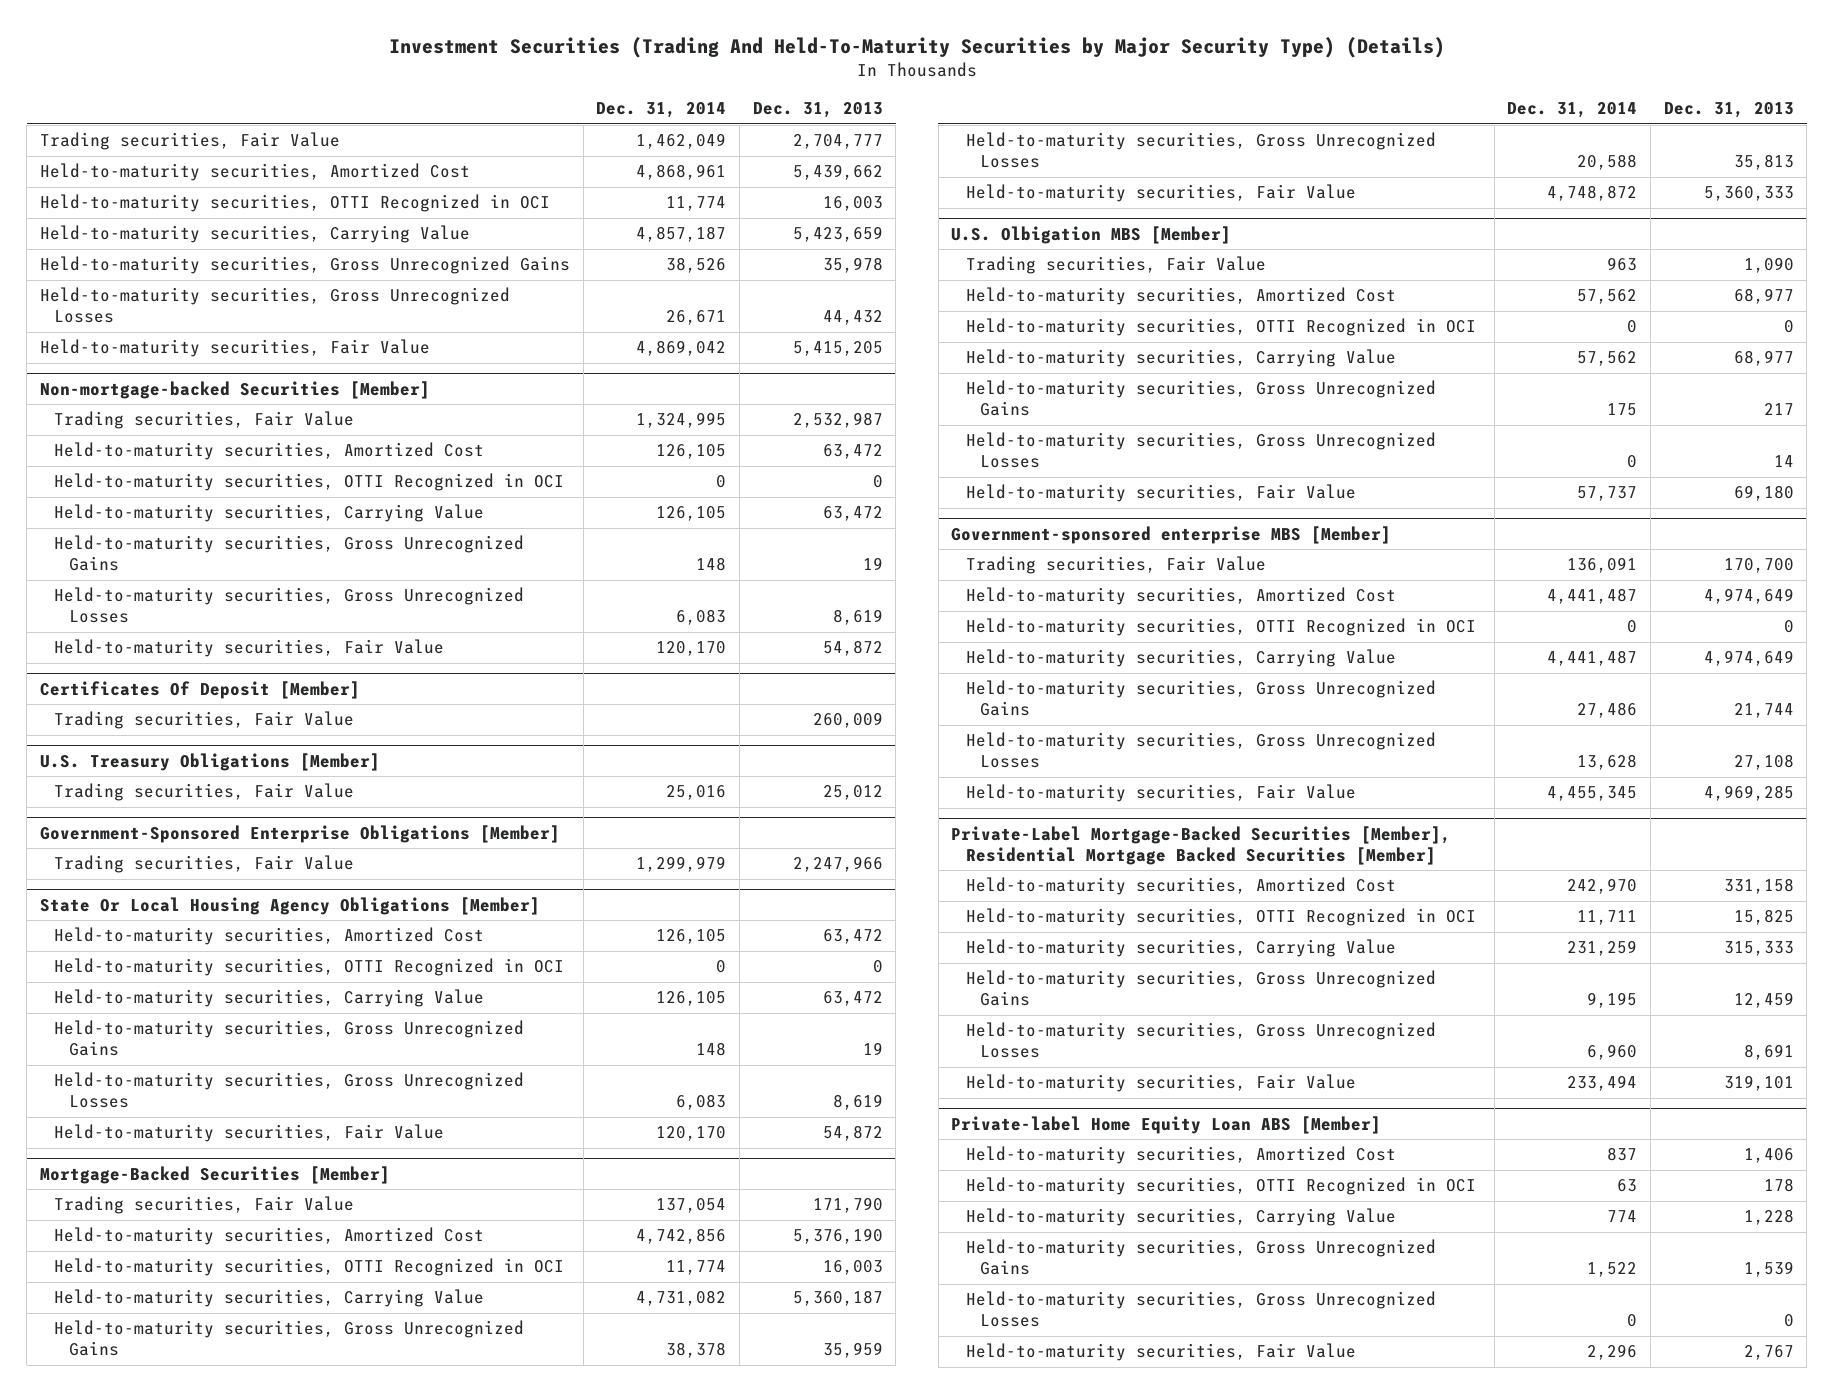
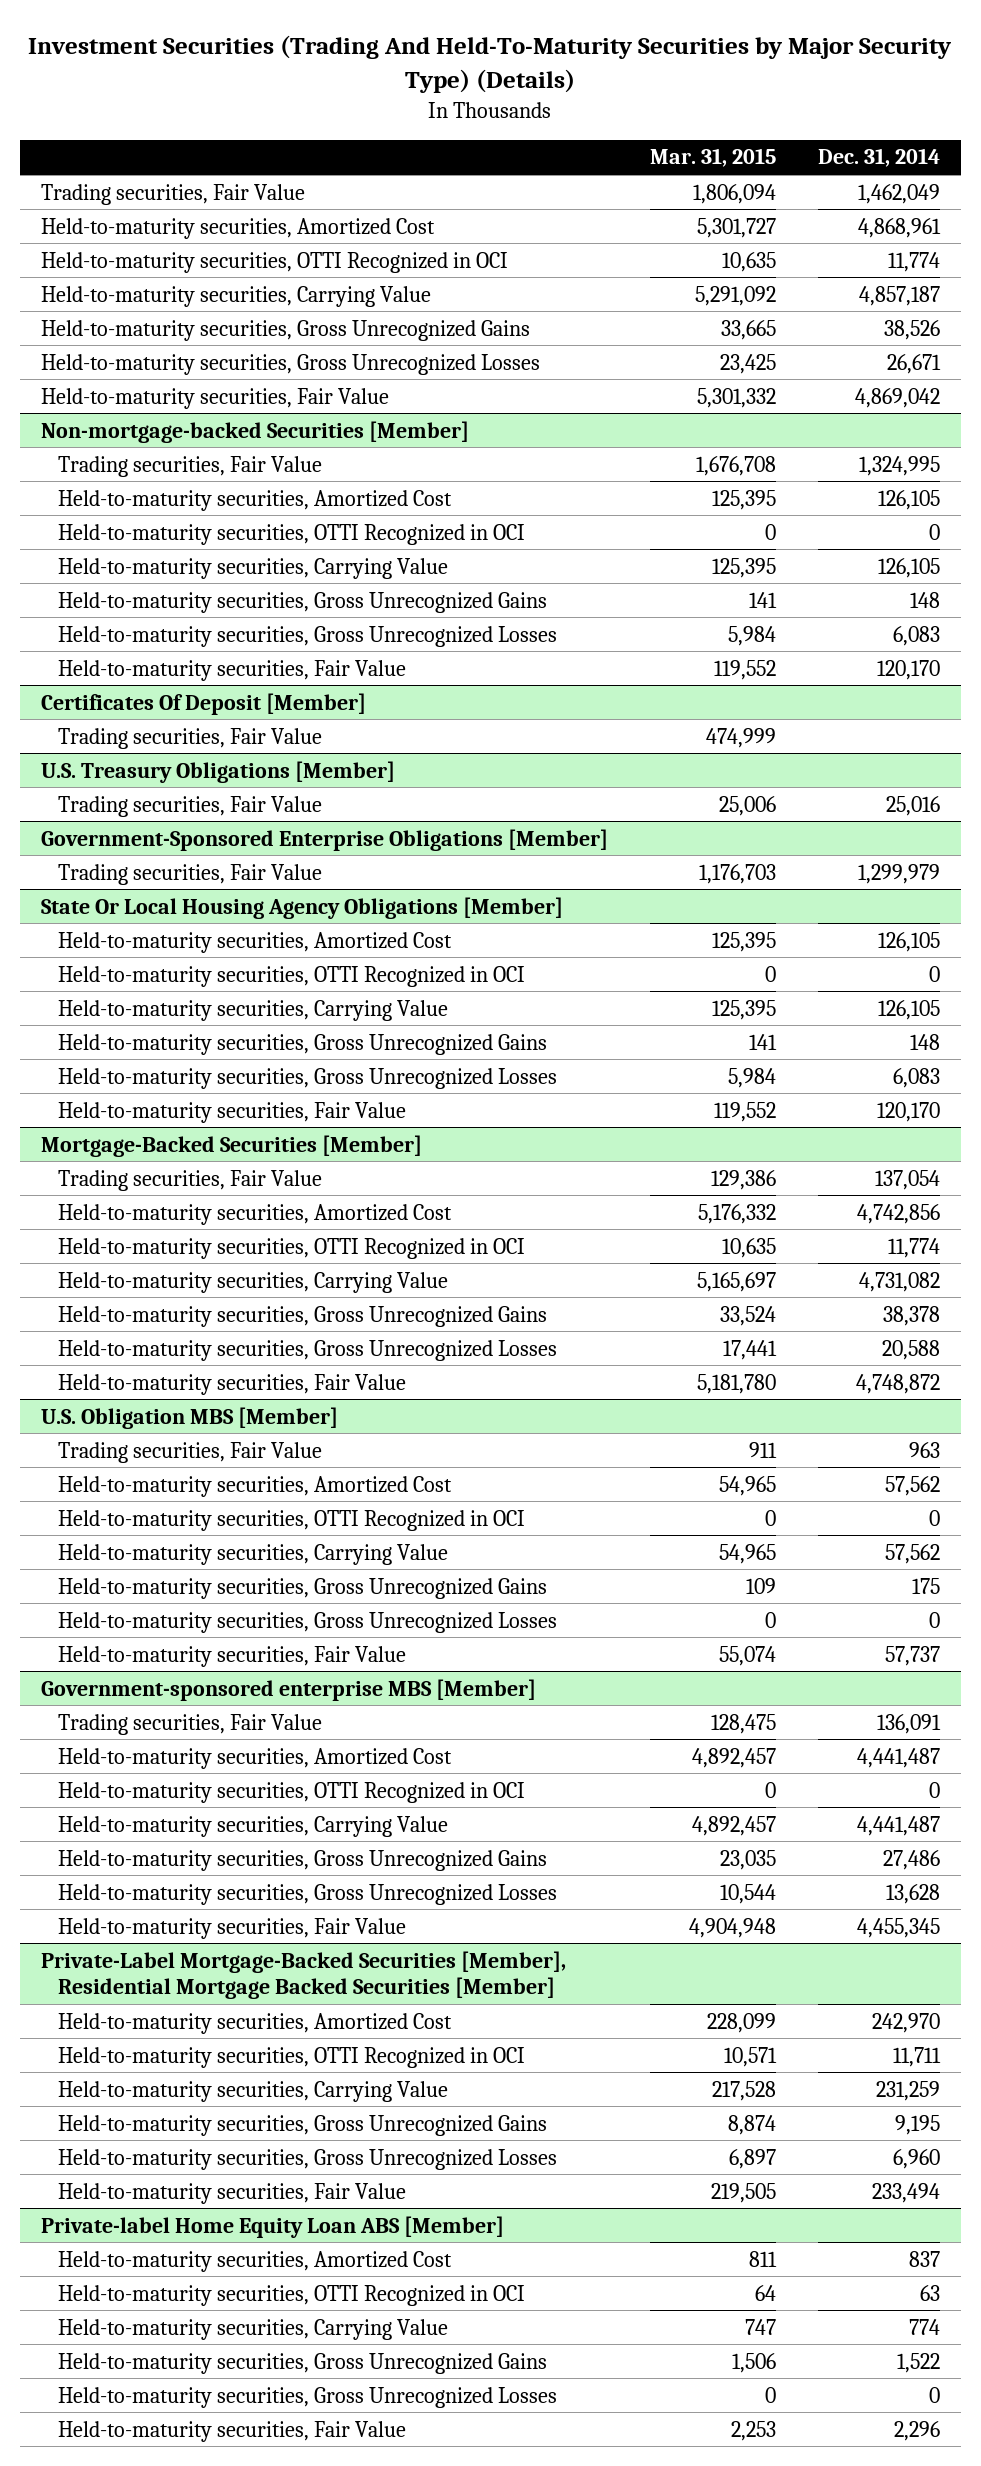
[752,102,883,119] Dec. 31, 2013 -> none
none -> [649,148,776,168] Mar. 31, 2015
[951,225,1232,244] U.S. Olbigation MBS [Member] -> [41,1406,339,1429] U.S. Obligation MBS [Member]

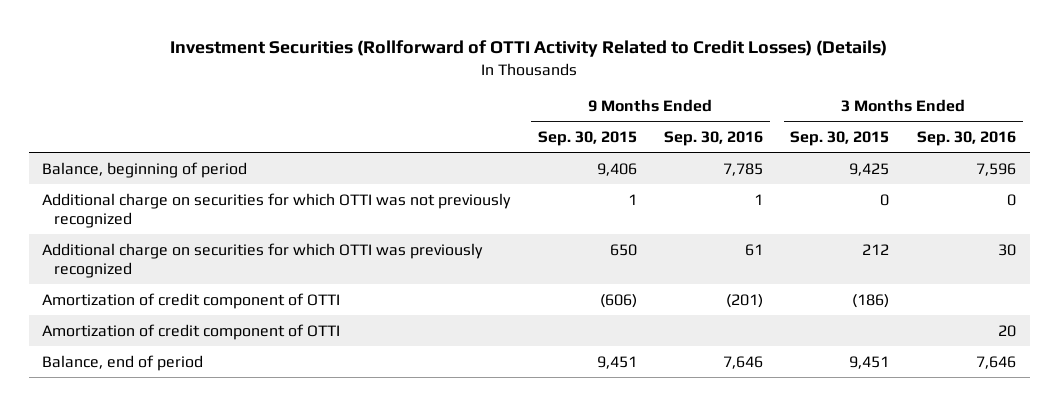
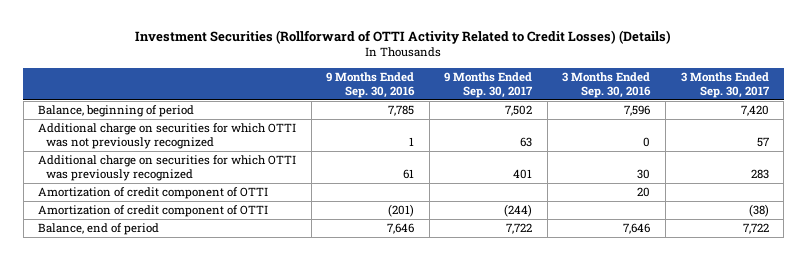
[537,130,637,146] Sep. 30, 2015 -> none
[790,130,890,146] Sep. 30, 2015 -> none
none -> [444,72,534,98] 9 Months Ended Sep. 30, 2017
none -> [680,72,770,98] 3 Months Ended Sep. 30, 2017
[42,292,341,309] Amortization of credit component of OTTI -> [38,205,269,218] Amortization of credit component of OTTI

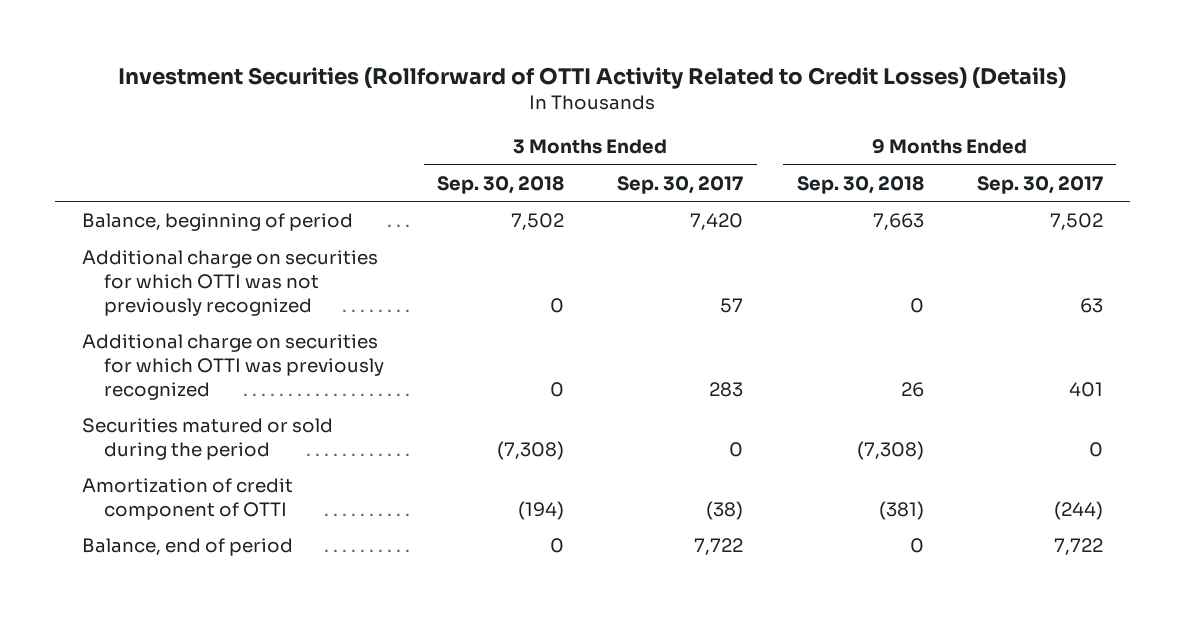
[326,72,416,98] 9 Months Ended Sep. 30, 2016 -> none
[562,72,652,98] 3 Months Ended Sep. 30, 2016 -> none
none -> [437,175,565,194] Sep. 30, 2018
none -> [796,175,924,194] Sep. 30, 2018
[38,187,269,200] Amortization of credit component of OTTI -> none
none -> [81,418,333,460] Securities matured or sold during the period

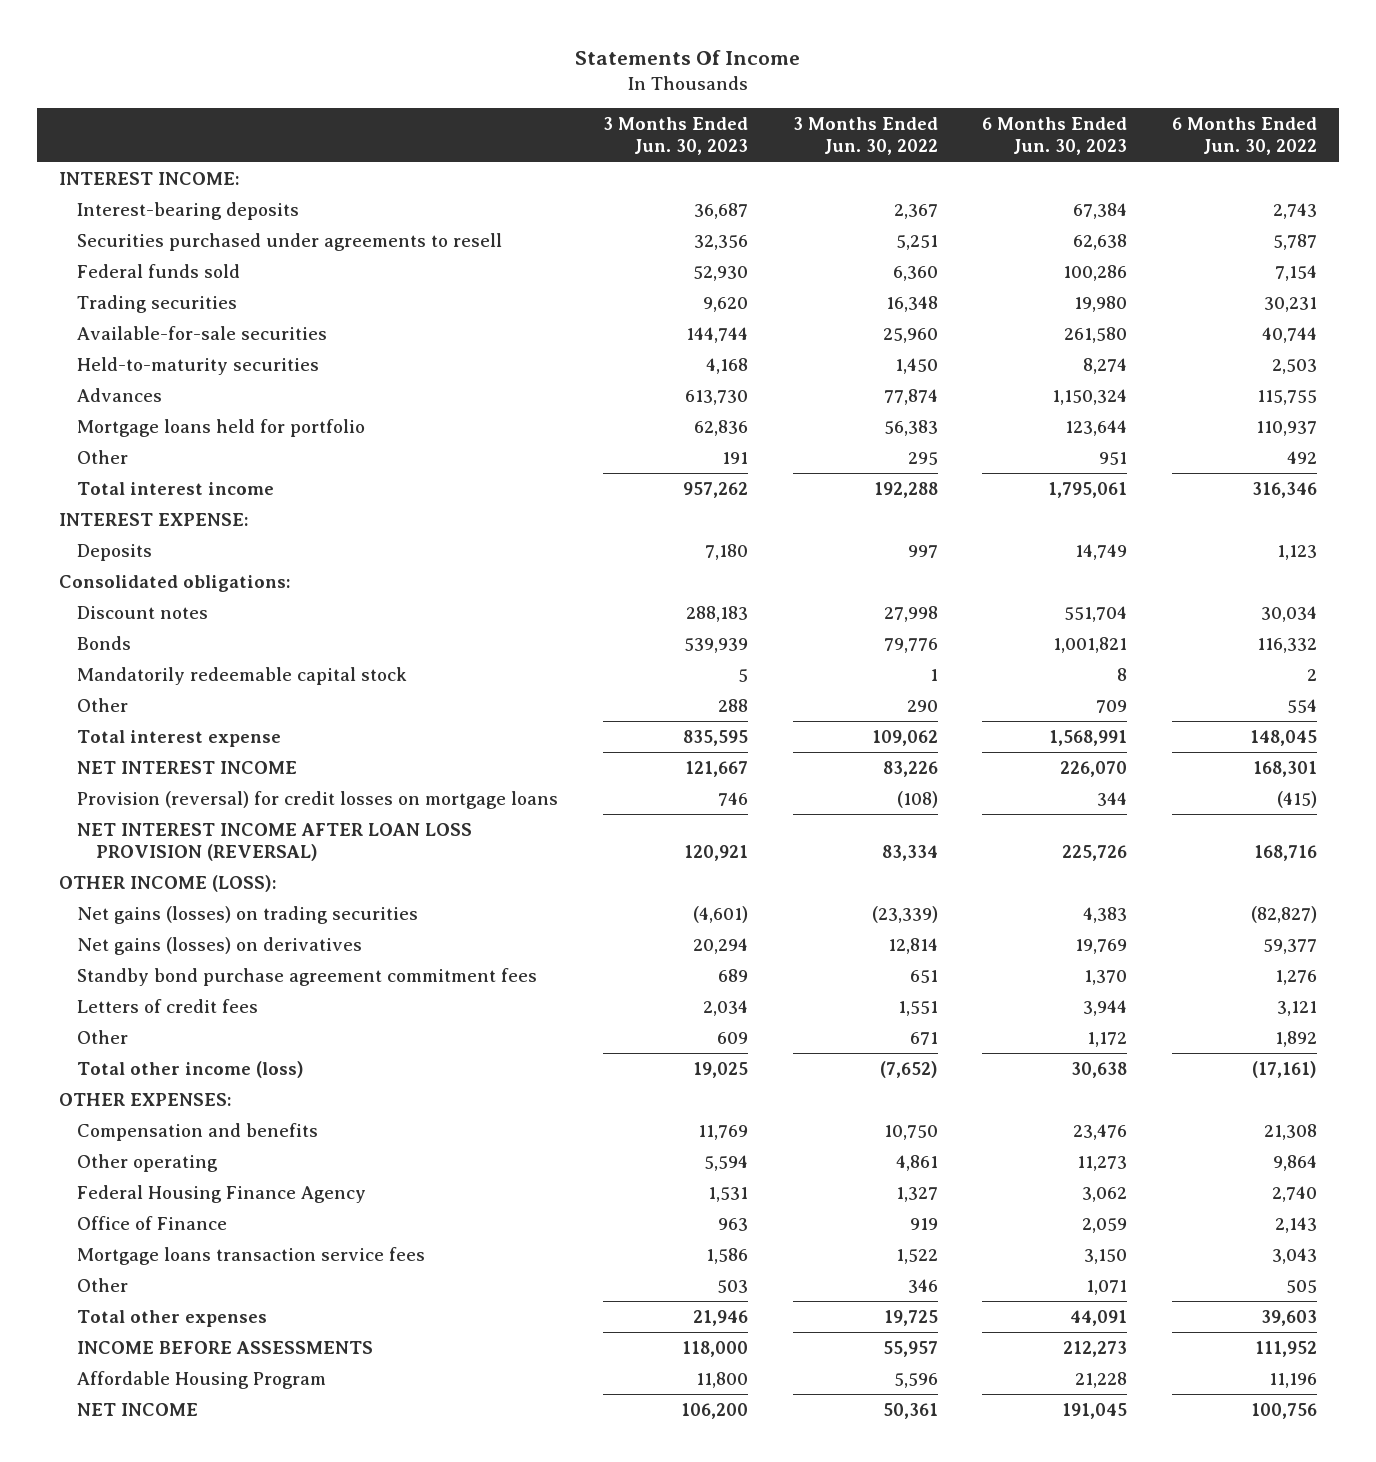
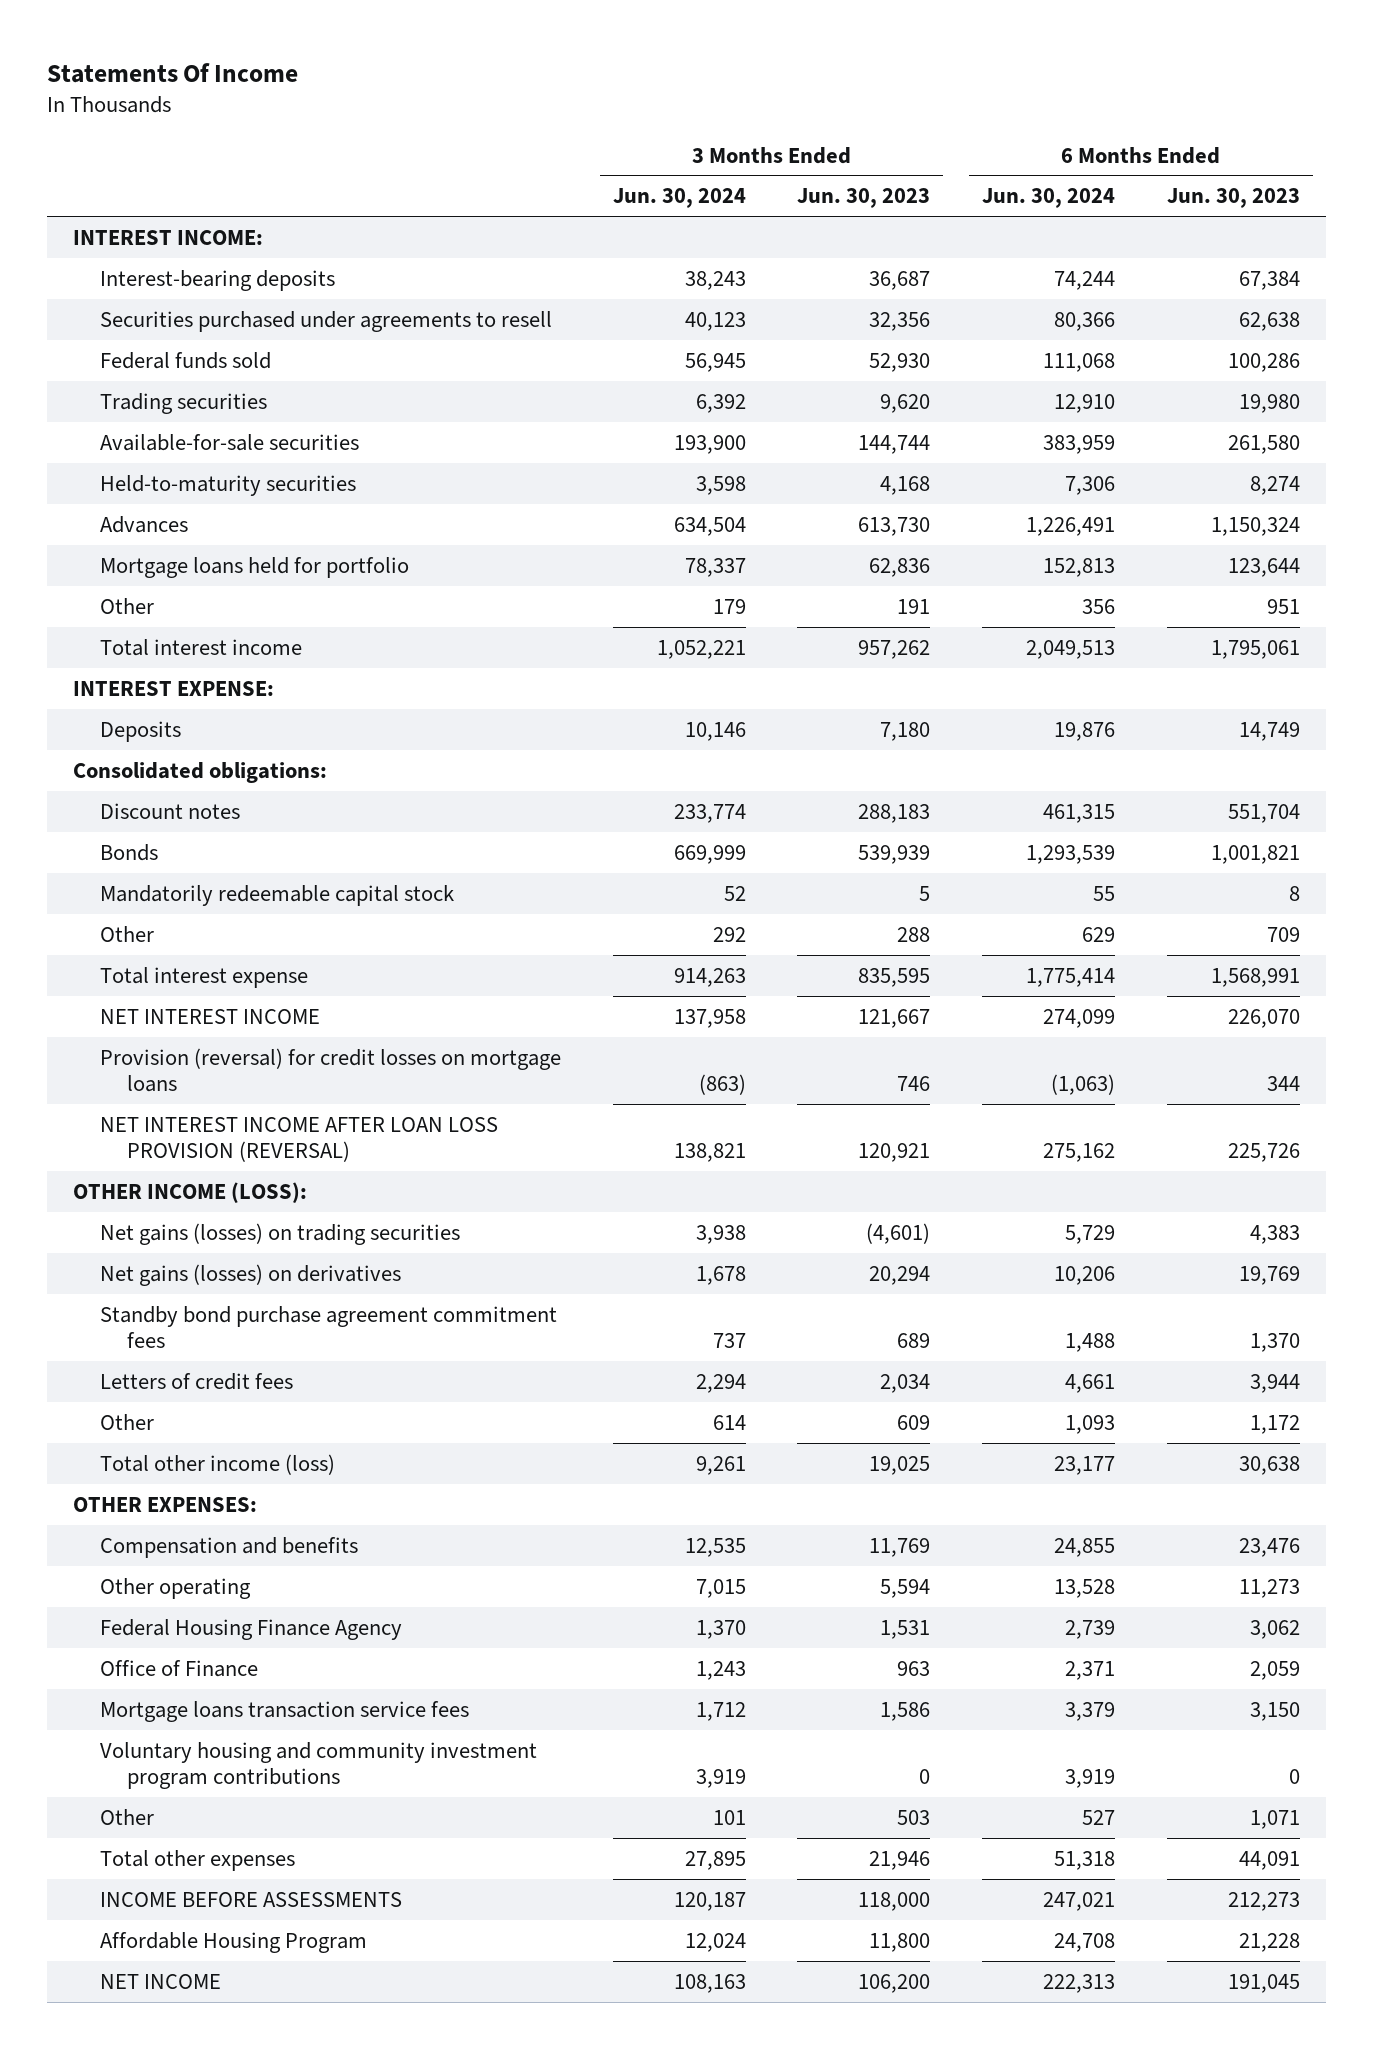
[792,116,938,156] 3 Months Ended Jun. 30, 2022 -> none
[1171,116,1317,156] 6 Months Ended Jun. 30, 2022 -> none
none -> [612,188,746,209] Jun. 30, 2024
none -> [982,188,1116,209] Jun. 30, 2024
none -> [99,1741,537,1790] Voluntary housing and community investment program contributions

